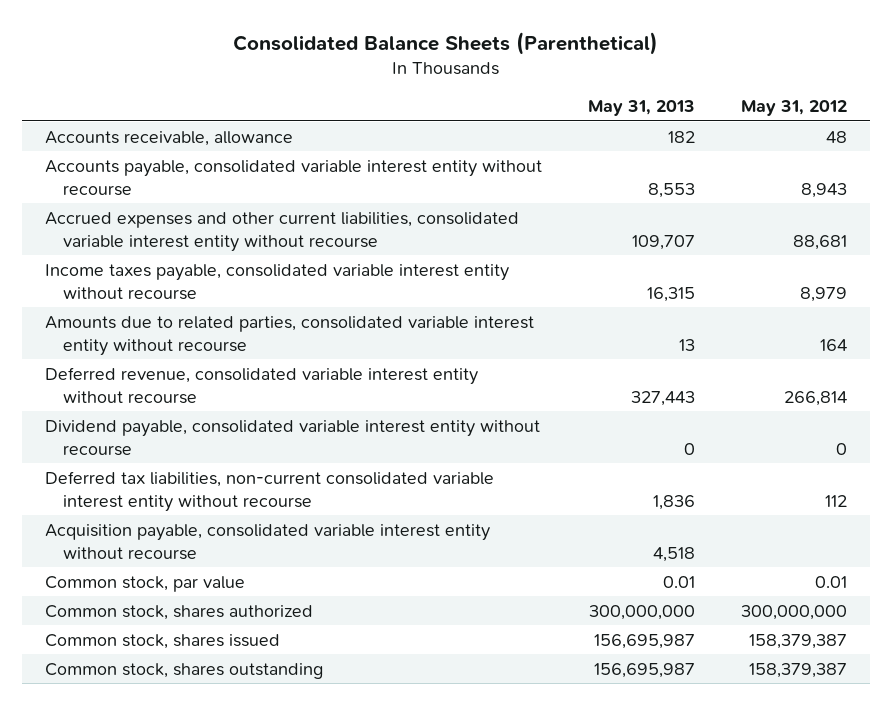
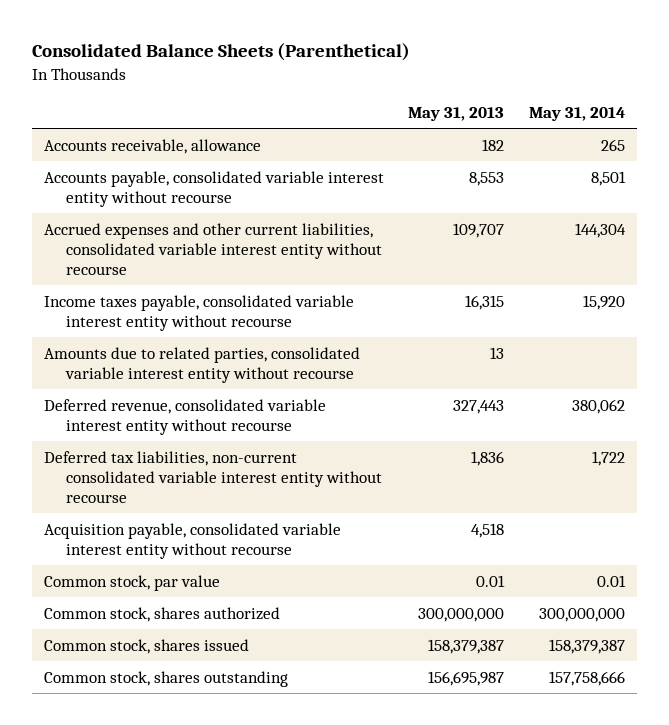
[740,100,847,117] May 31, 2012 -> none
none -> [528,107,625,122] May 31, 2014
[45,419,541,456] Dividend payable, consolidated variable interest entity without recourse -> none
[593,633,695,649] 156,695,987 -> [428,638,505,654] 158,379,387

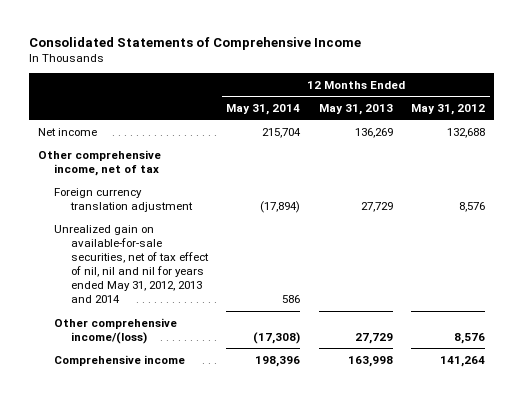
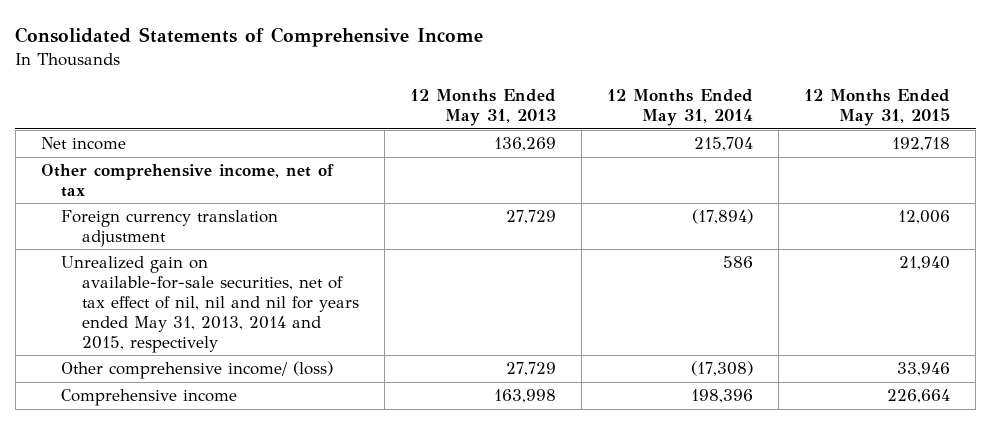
[410,103,485,115] May 31, 2012 -> none
none -> [804,89,951,127] 12 Months Ended May 31, 2015
[54,224,209,304] Unrealized gain on available-for-sale securities, net of tax effect of nil, nil and nil for years ended May 31, 2012, 2013 and 2014 -> [61,256,359,353] Unrealized gain on available-for-sale securities, net of tax effect of nil, nil and nil for years ended May 31, 2013, 2014 and 2015, respectively
[54,317,178,344] Other comprehensive income/(loss) -> [61,361,334,380] Other comprehensive income/ (loss)

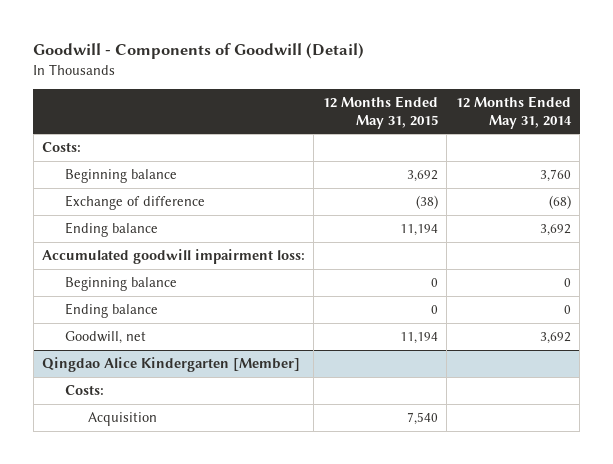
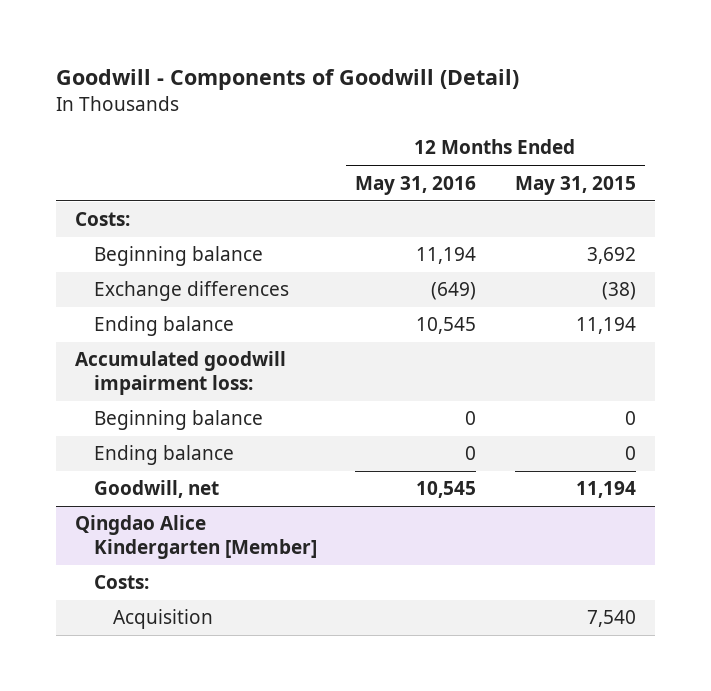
[455,96,572,129] 12 Months Ended May 31, 2014 -> none
none -> [355,175,477,195] May 31, 2016
[64,194,205,210] Exchange of difference -> [94,281,290,302] Exchange differences

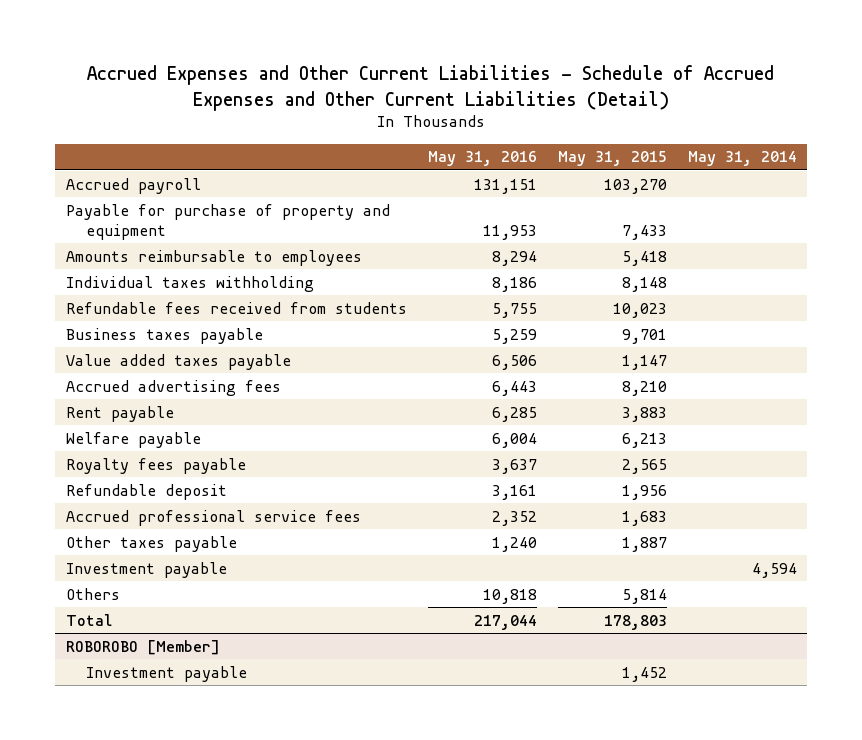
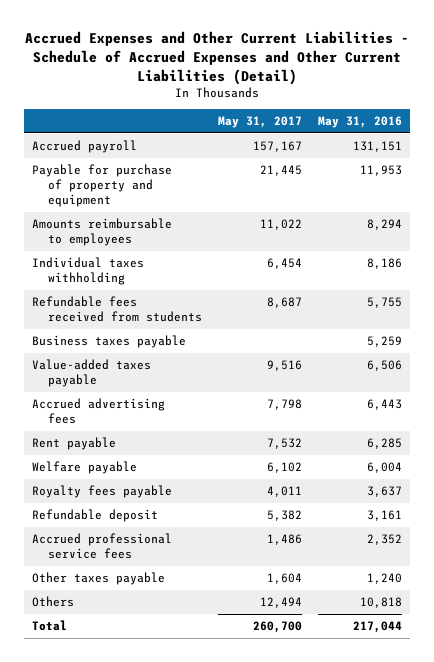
[557,151,667,167] May 31, 2015 -> none
[687,151,797,167] May 31, 2014 -> none
none -> [217,116,302,129] May 31, 2017
[65,353,291,370] Value added taxes payable -> [32,359,152,388] Value-added taxes payable
[65,561,227,578] Investment payable -> none
[65,639,220,655] ROBOROBO [Member] -> none
[85,665,247,682] Investment payable -> none

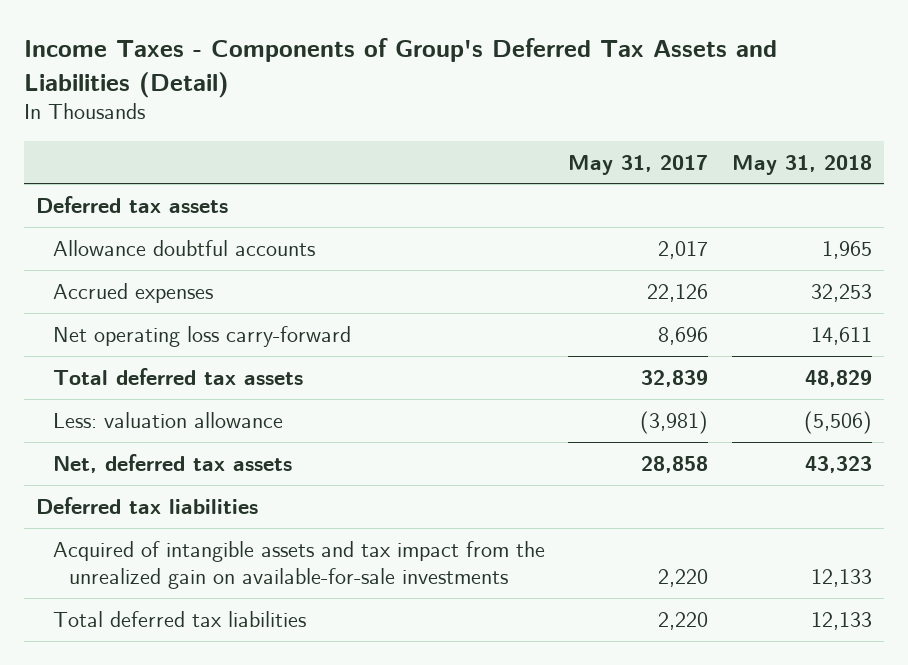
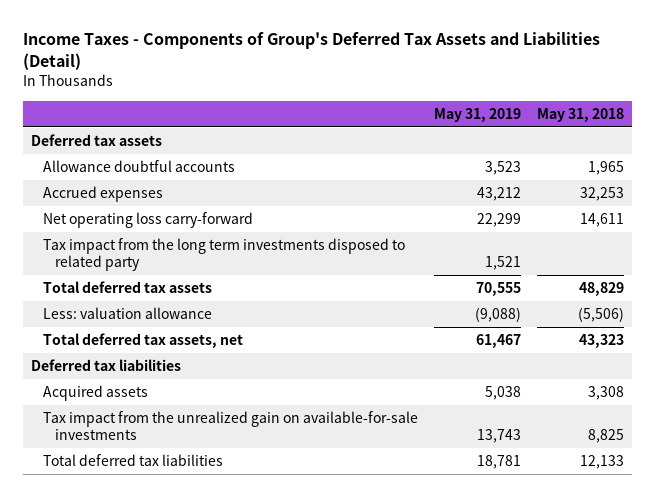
[568,154,709,175] May 31, 2017 -> none
none -> [433,107,521,122] May 31, 2019
none -> [43,238,406,272] Tax impact from the long term investments disposed to related party
[52,453,292,473] Net, deferred tax assets -> [43,333,244,349] Total deferred tax assets, net
none -> [43,385,149,402] Acquired assets
[52,540,545,589] Acquired of intangible assets and tax impact from the unrealized gain on available-for-sale investments -> [43,411,419,441] Tax impact from the unrealized gain on available-for-sale investments
[811,568,873,587] 12,133 -> [587,429,624,444] 8,825

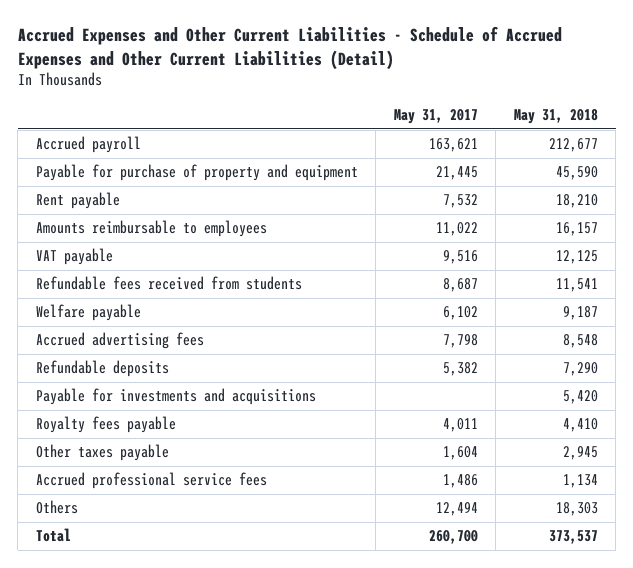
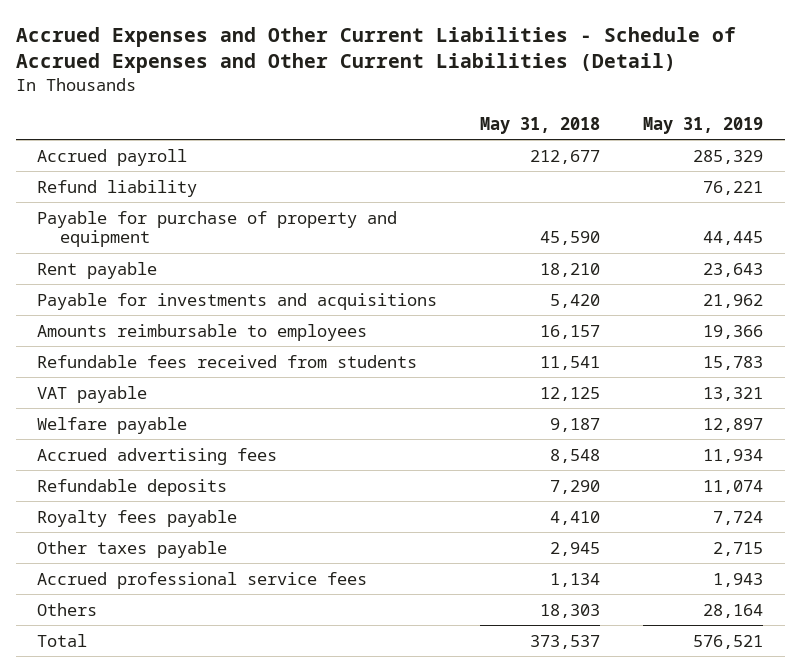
[393,109,478,125] May 31, 2017 -> none
none -> [643,116,764,134] May 31, 2019
none -> [37,179,198,197] Refund liability
[35,388,316,406] Payable for investments and acquisitions -> [37,292,438,310] Payable for investments and acquisitions
[35,248,113,266] VAT payable -> [37,385,148,403] VAT payable

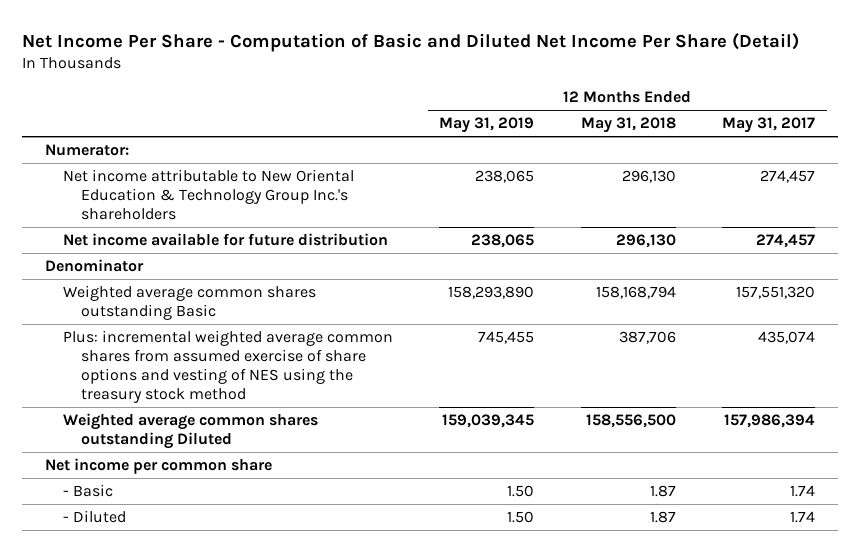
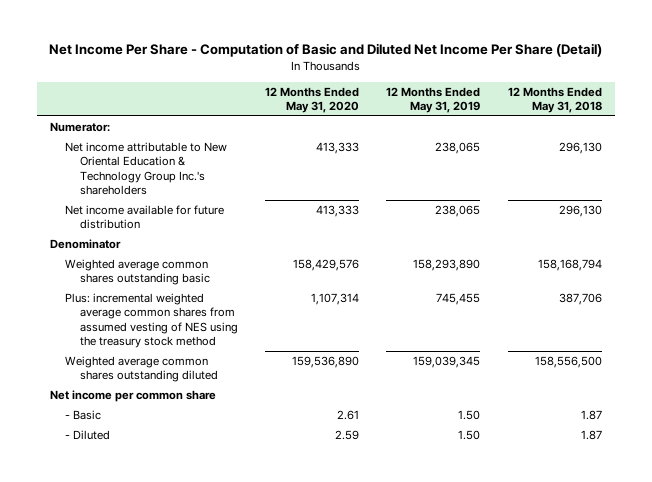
[721,117,815,134] May 31, 2017 -> none
none -> [265,86,360,113] 12 Months Ended May 31, 2020
[62,285,316,321] Weighted average common shares outstanding Basic -> [65,259,211,286] Weighted average common shares outstanding basic
[62,330,393,404] Plus: incremental weighted average common shares from assumed exercise of share options and vesting of NES using the treasury stock method -> [65,293,239,348] Plus: incremental weighted average common shares from assumed vesting of NES using the treasury stock method
[62,413,318,450] Weighted average common shares outstanding Diluted -> [65,356,219,383] Weighted average common shares outstanding diluted

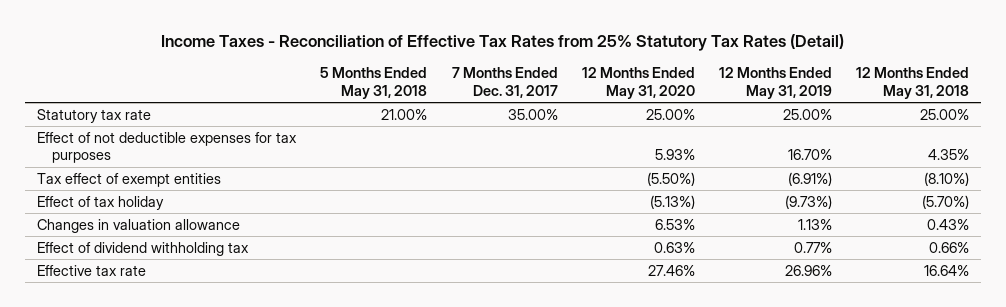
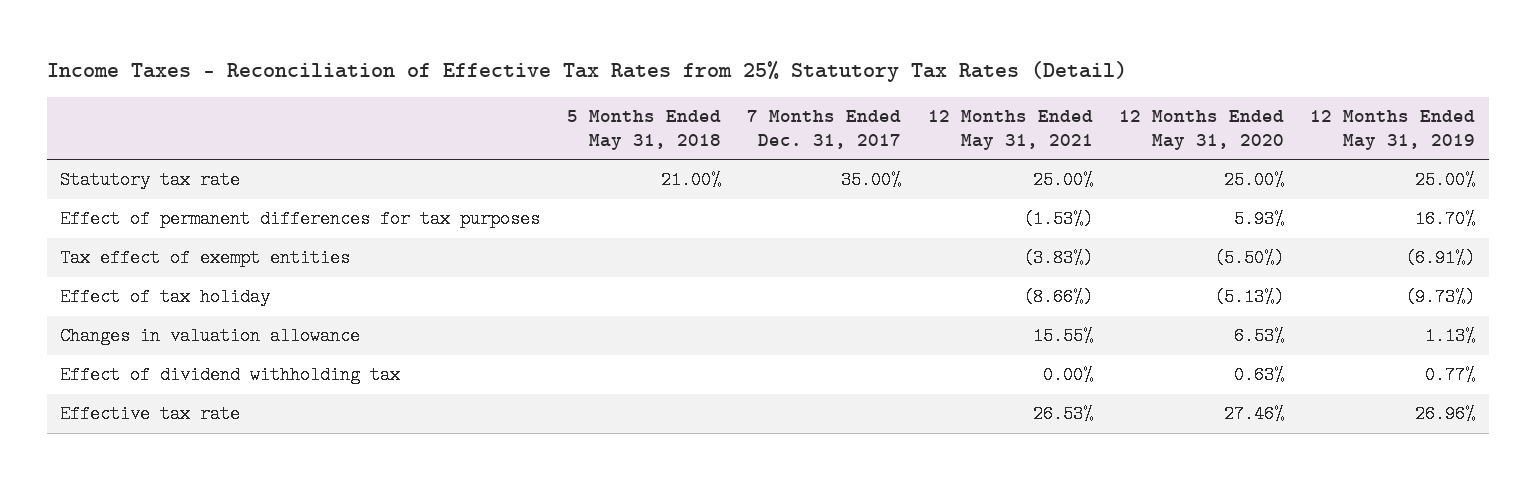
[856,67,970,100] 12 Months Ended May 31, 2018 -> none
none -> [927,110,1093,150] 12 Months Ended May 31, 2021
[37,131,298,164] Effect of not deductible expenses for tax purposes -> [60,210,541,229] Effect of permanent differences for tax purposes

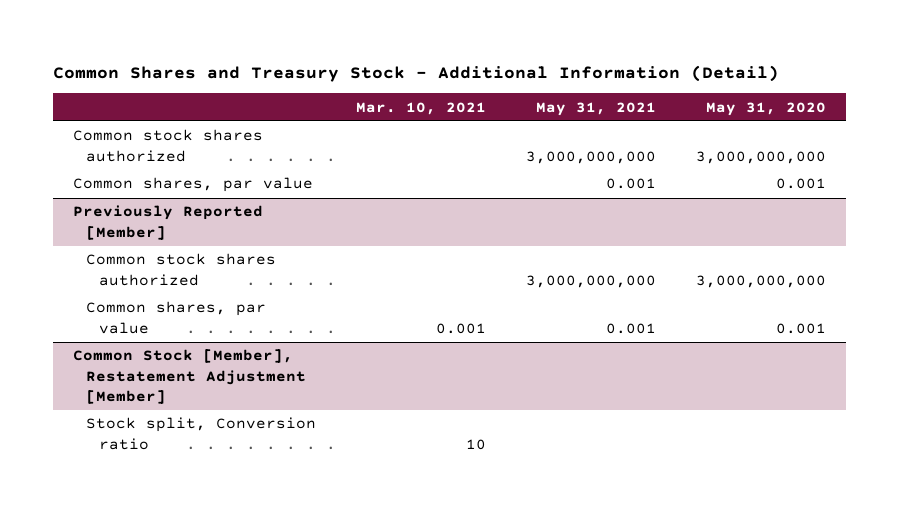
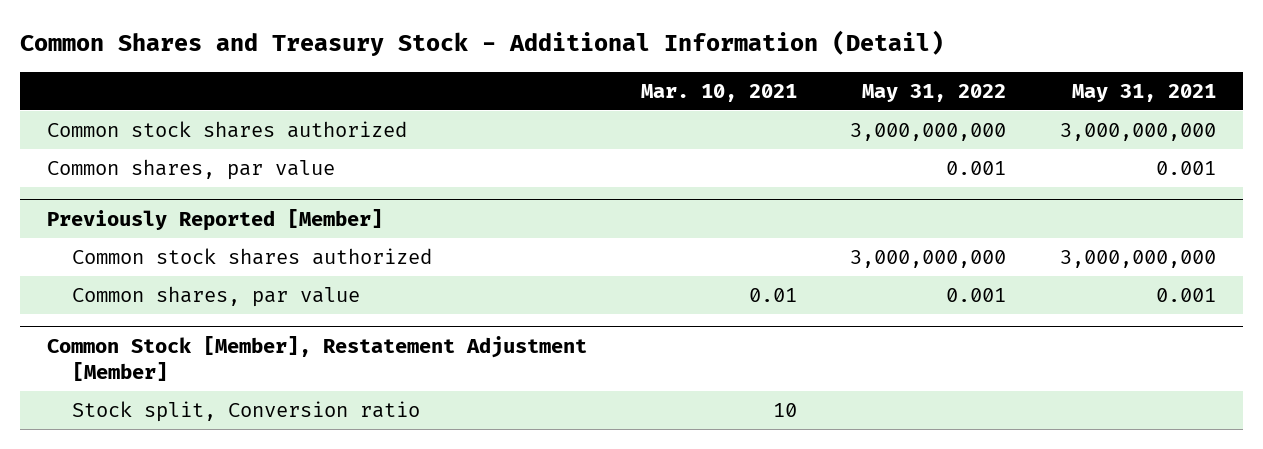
[706,101,827,116] May 31, 2020 -> none
none -> [862,83,1007,102] May 31, 2022
[436,322,487,334] 0.001 -> [748,288,797,303] 0.01

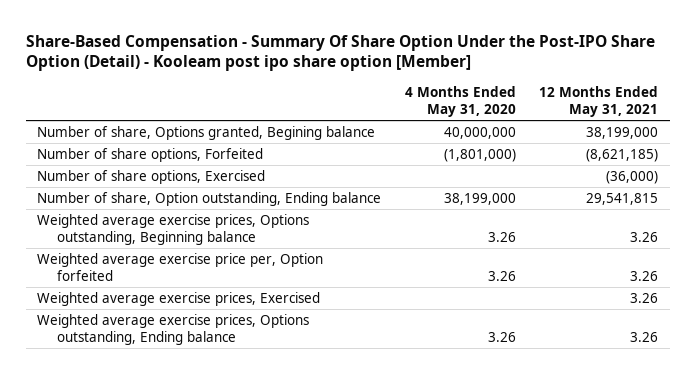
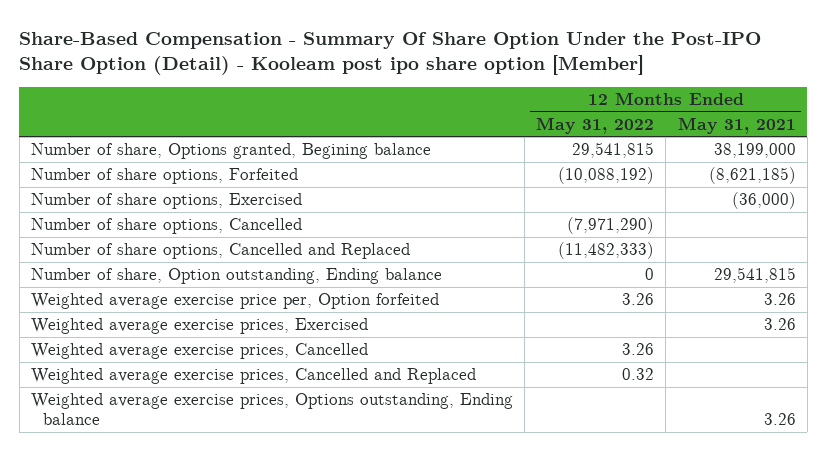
[404,85,516,117] 4 Months Ended May 31, 2020 -> none
none -> [536,116,655,134] May 31, 2022
none -> [31,218,303,235] Number of share options, Cancelled
none -> [31,243,411,260] Number of share options, Cancelled and Replaced
[37,213,310,246] Weighted average exercise prices, Options outstanding, Beginning balance -> none
none -> [31,343,369,360] Weighted average exercise prices, Cancelled
none -> [31,368,477,385] Weighted average exercise prices, Cancelled and Replaced

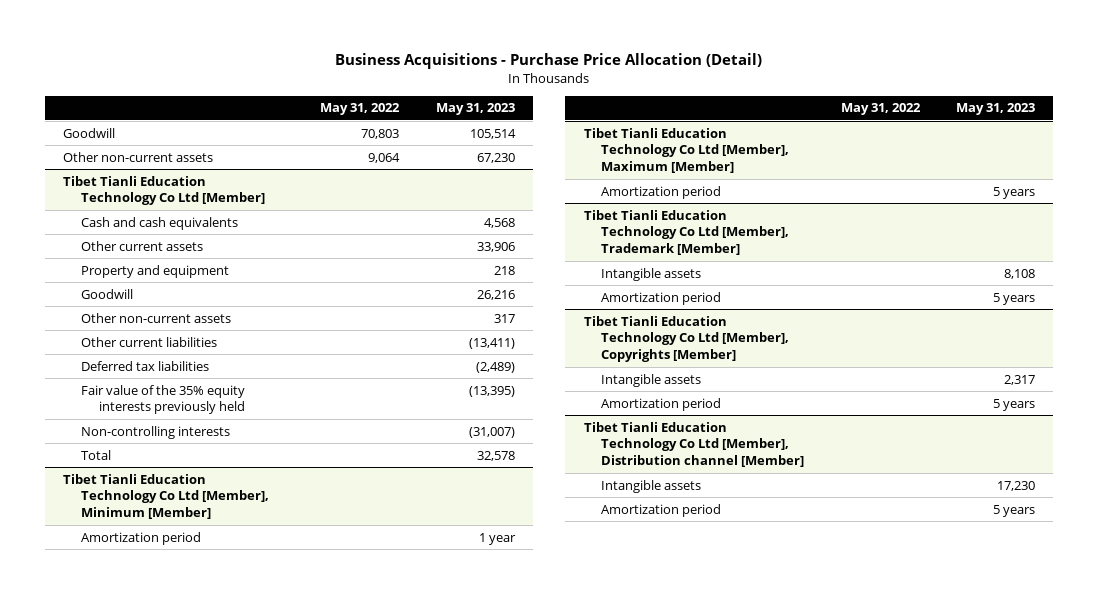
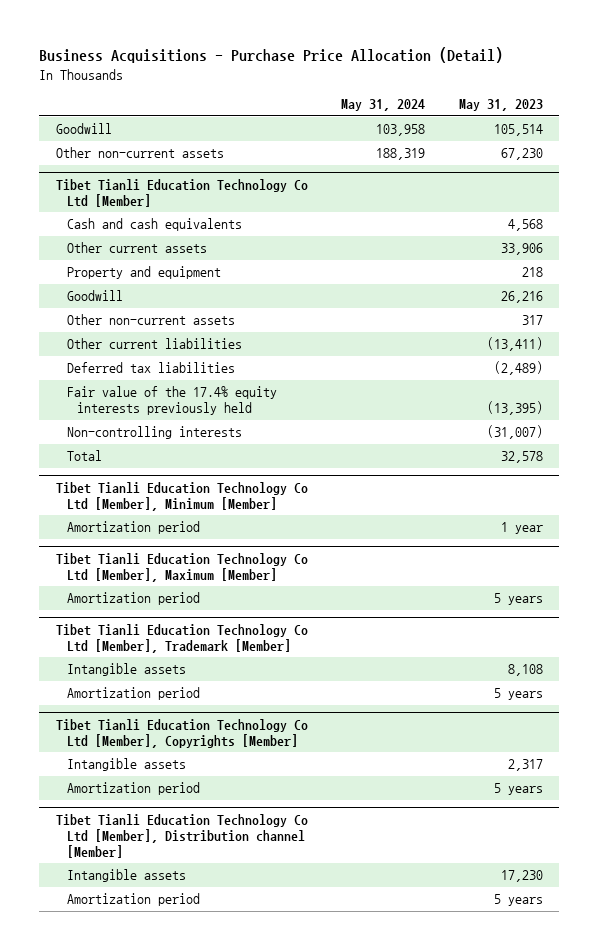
[320,103,401,116] May 31, 2022 -> none
none -> [341,99,426,112] May 31, 2024
[81,384,246,415] Fair value of the 35% equity interests previously held -> [66,386,277,416] Fair value of the 17.4% equity interests previously held

